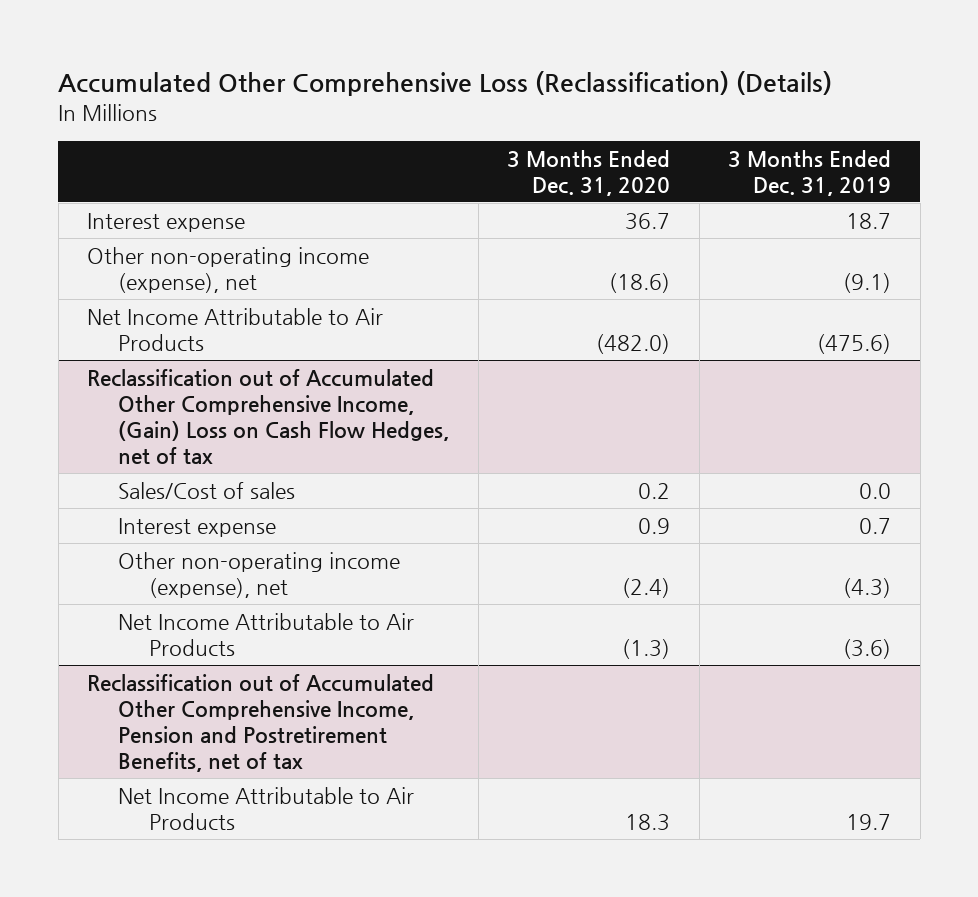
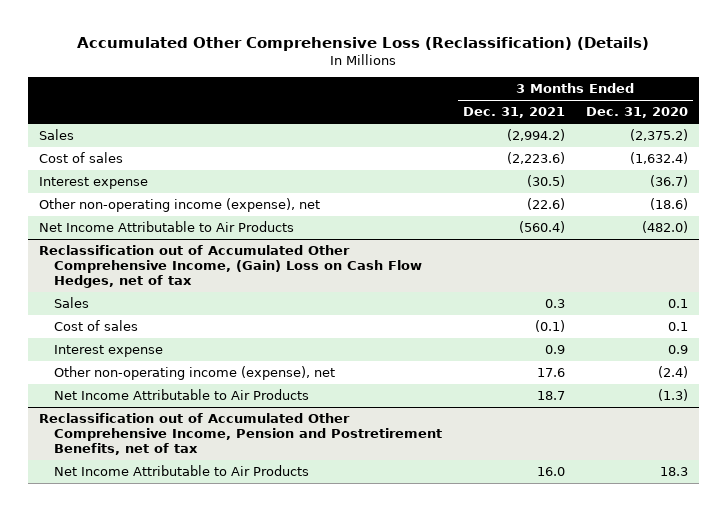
[728,149,892,196] 3 Months Ended Dec. 31, 2019 -> none
none -> [462,107,565,119] Dec. 31, 2021
none -> [38,129,74,141] Sales
none -> [38,152,123,164] Cost of sales
[625,212,671,230] 36.7 -> [650,175,689,188] (36.7)
none -> [53,297,89,309] Sales
[117,481,295,499] Sales/Cost of sales -> [53,320,138,332] Cost of sales
[638,482,671,499] 0.2 -> [668,322,689,332] 0.1

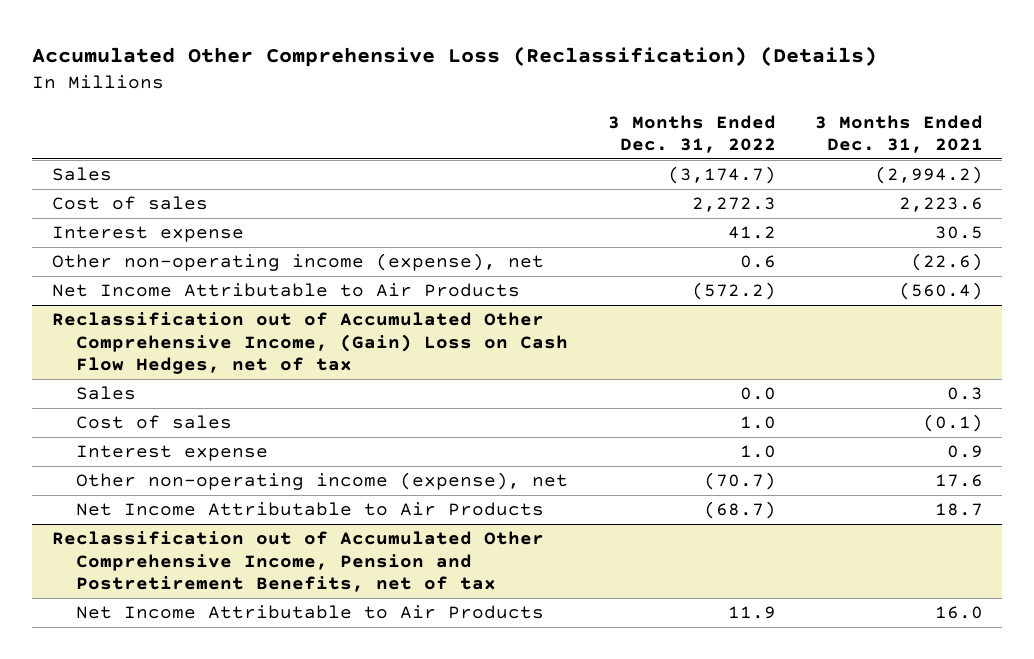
[586,107,689,119] Dec. 31, 2020 -> none
none -> [607,114,776,154] 3 Months Ended Dec. 31, 2022
[506,152,565,165] (2,223.6) -> [898,196,983,212] 2,223.6
[526,175,565,188] (30.5) -> [934,225,983,239] 30.5

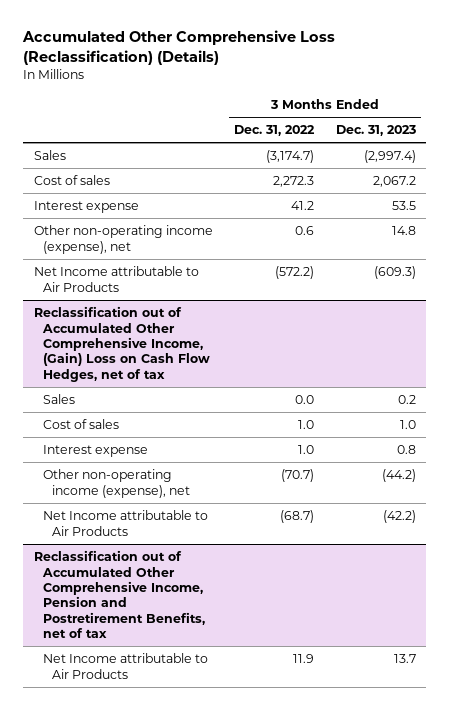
[814,114,983,154] 3 Months Ended Dec. 31, 2021 -> none
none -> [335,125,416,137] Dec. 31, 2023
[51,282,520,297] Net Income Attributable to Air Products -> [33,266,199,292] Net Income attributable to Air Products
[76,501,545,516] Net Income Attributable to Air Products -> [42,510,208,536] Net Income attributable to Air Products
[76,604,545,619] Net Income Attributable to Air Products -> [42,653,208,679] Net Income attributable to Air Products

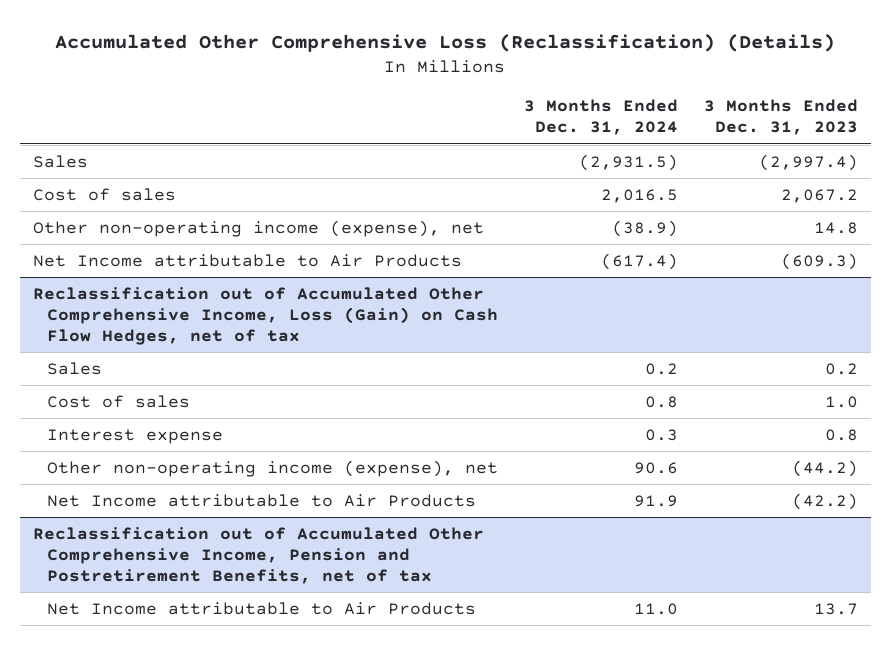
[234,125,316,137] Dec. 31, 2022 -> none
none -> [523,99,678,136] 3 Months Ended Dec. 31, 2024
[33,201,139,214] Interest expense -> none
[33,306,210,382] Reclassification out of Accumulated Other Comprehensive Income, (Gain) Loss on Cash Flow Hedges, net of tax -> [33,286,498,345] Reclassification out of Accumulated Other Comprehensive Income, Loss (Gain) on Cash Flow Hedges, net of tax

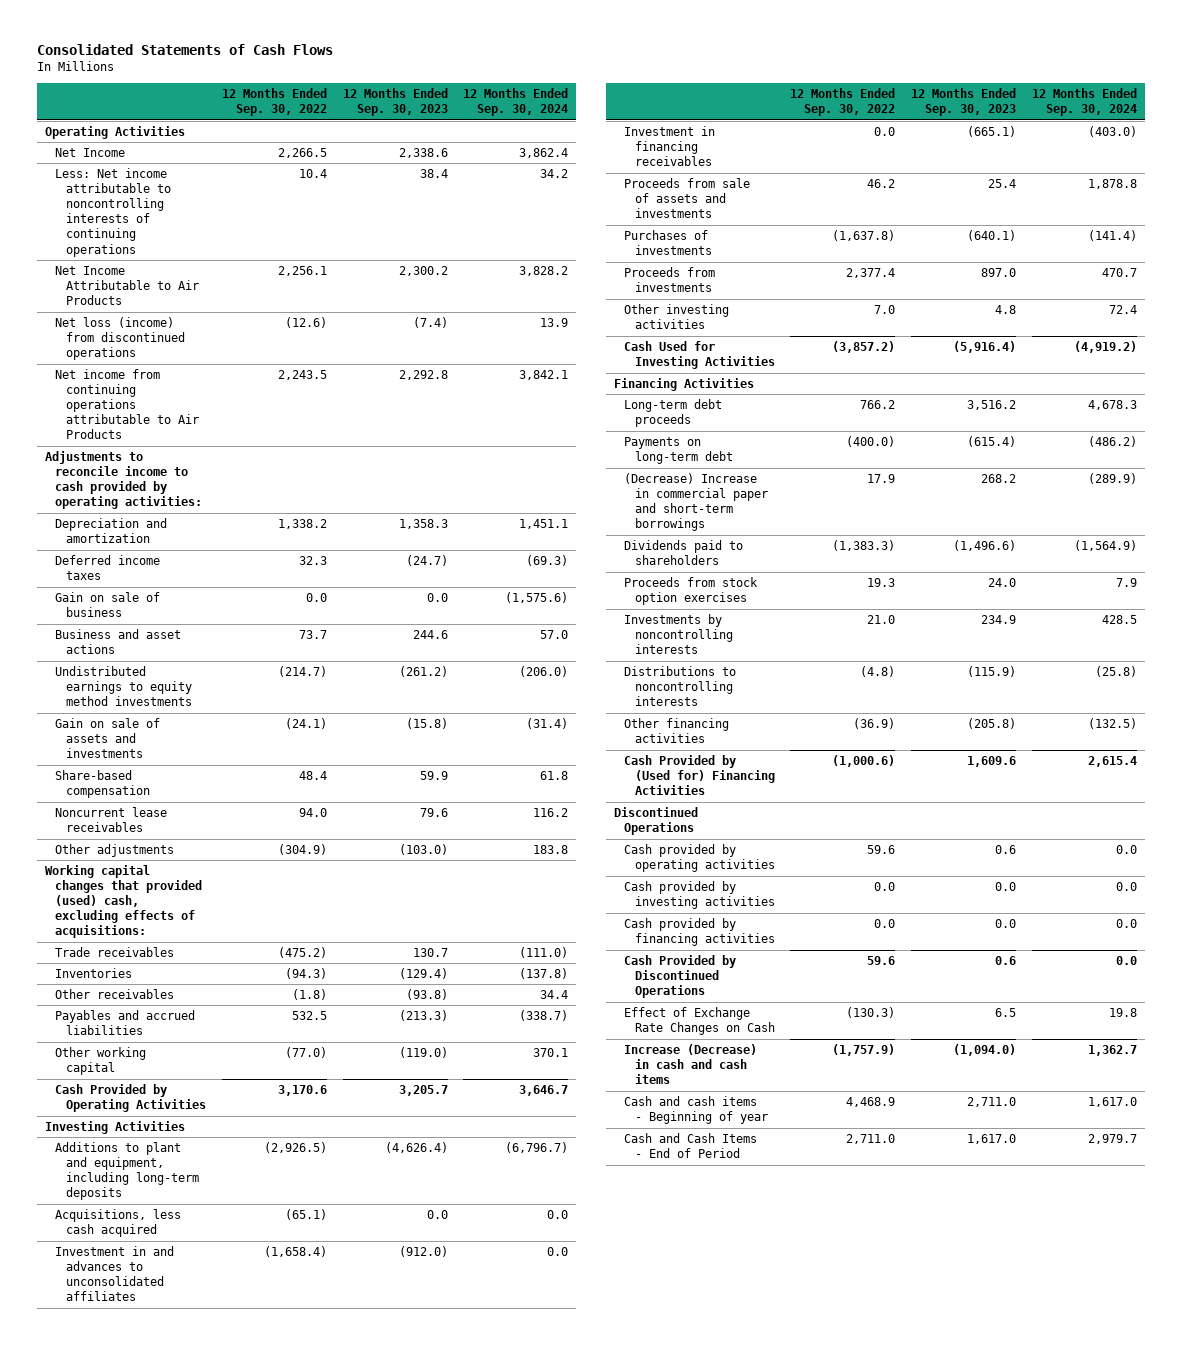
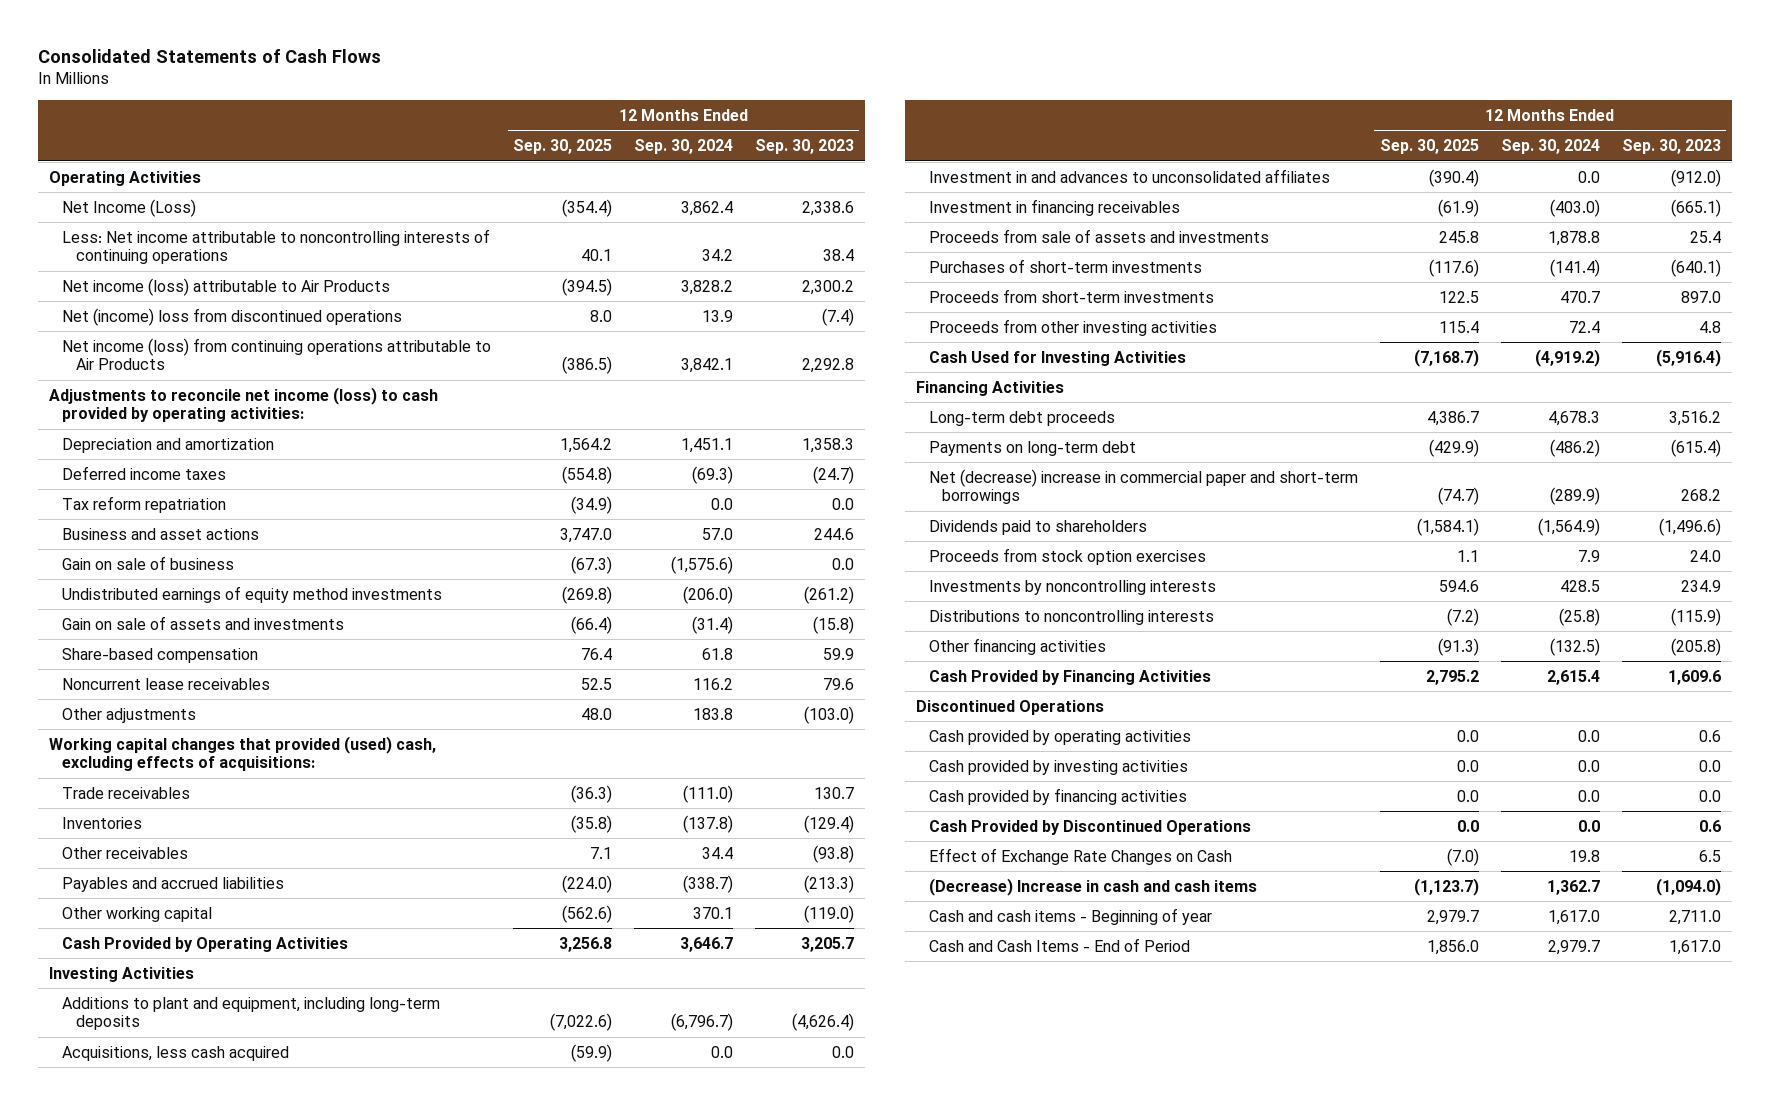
[221,88,327,117] 12 Months Ended Sep. 30, 2022 -> none
none -> [513,139,613,155] Sep. 30, 2025
[55,148,126,158] Net Income -> [62,198,197,217] Net Income (Loss)
[55,266,199,306] Net Income Attributable to Air Products -> [62,277,391,296] Net income (loss) attributable to Air Products
[55,317,185,361] Net loss (income) from discontinued operations -> [62,307,403,326] Net (income) loss from discontinued operations
[55,369,199,440] Net income from continuing operations attributable to Air Products -> [62,337,492,371] Net income (loss) from continuing operations attributable to Air Products
[44,451,203,510] Adjustments to reconcile income to cash provided by operating activities: -> [48,386,438,423] Adjustments to reconcile net income (loss) to cash provided by operating activities:
none -> [62,495,227,513] Tax reform repatriation
[55,592,161,618] Gain on sale of business -> [62,555,235,570] Gain on sale of business
[55,666,192,707] Undistributed earnings to equity method investments -> [62,585,443,603] Undistributed earnings of equity method investments
[624,230,712,256] Purchases of investments -> [928,258,1202,273] Purchases of short-term investments
[624,267,716,293] Proceeds from investments -> [928,288,1214,303] Proceeds from short-term investments
[624,304,730,330] Other investing activities -> [928,318,1217,336] Proceeds from other investing activities
[624,473,768,532] (Decrease) Increase in commercial paper and short-term borrowings -> [928,468,1358,505] Net (decrease) increase in commercial paper and short-term borrowings
[624,755,775,796] Cash Provided by (Used for) Financing Activities -> [928,669,1211,685] Cash Provided by Financing Activities
[624,1044,758,1085] Increase (Decrease) in cash and cash items -> [928,877,1257,896] (Decrease) Increase in cash and cash items

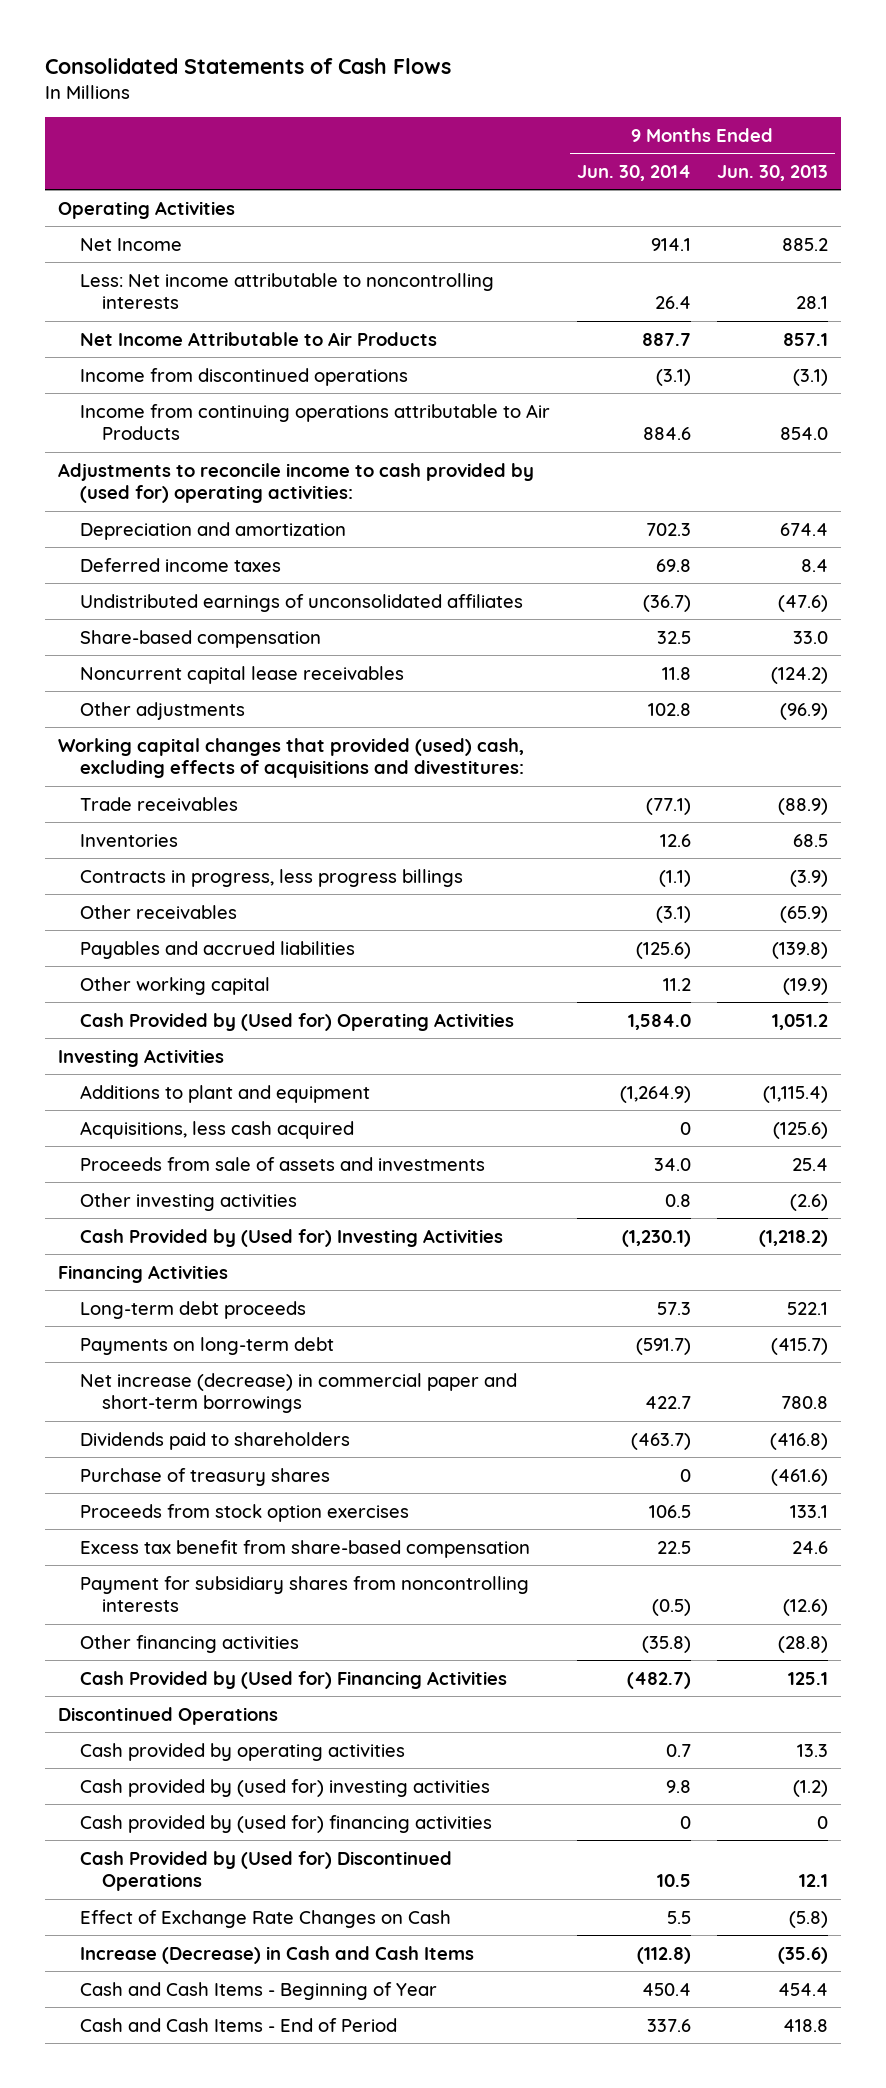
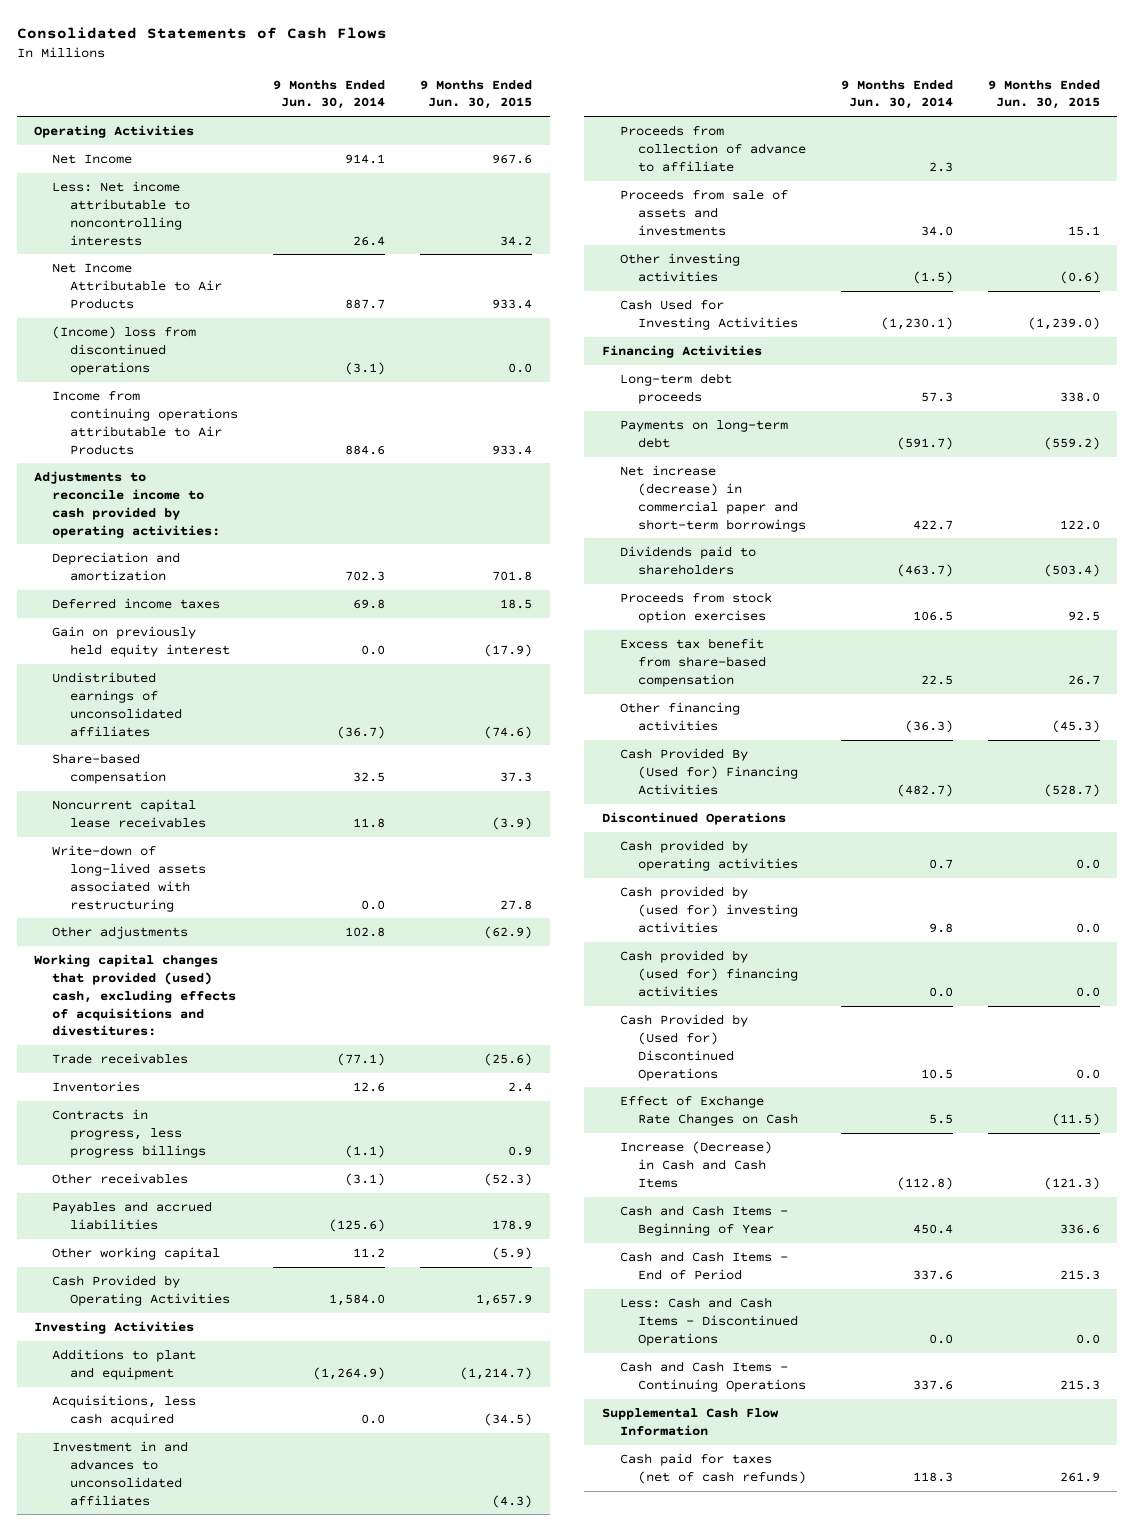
[717,164,829,181] Jun. 30, 2013 -> none
none -> [420,79,533,110] 9 Months Ended Jun. 30, 2015
[80,367,409,386] Income from discontinued operations -> [52,326,197,375] (Income) loss from discontinued operations
[58,462,535,504] Adjustments to reconcile income to cash provided by (used for) operating activities: -> [33,471,221,538] Adjustments to reconcile income to cash provided by operating activities:
none -> [52,626,231,657] Gain on previously held equity interest
none -> [52,845,207,912] Write-down of long-lived assets associated with restructuring
[80,1012,515,1031] Cash Provided by (Used for) Operating Activities -> [52,1275,231,1306] Cash Provided by Operating Activities
[679,1121,691,1135] 0 -> [361,1413,386,1424] 0.0
none -> [52,1441,189,1506] Investment in and advances to unconsolidated affiliates
none -> [619,125,807,172] Proceeds from collection of advance to affiliate
[664,1193,691,1207] 0.8 -> [912,270,953,284] (1.5)
[80,1228,504,1247] Cash Provided by (Used for) Investing Activities -> [619,299,799,330] Cash Used for Investing Activities
[80,1467,331,1486] Purchase of treasury shares -> none
[80,1575,530,1613] Payment for subsidiary shares from noncontrolling interests -> none
[641,1635,691,1653] (35.8) -> [904,719,953,733] (36.3)
[80,1670,508,1689] Cash Provided by (Used for) Financing Activities -> [619,748,799,795] Cash Provided By (Used for) Financing Activities
[679,1815,691,1829] 0 -> [928,986,953,997] 0.0
none -> [619,1297,799,1346] Less: Cash and Cash Items - Discontinued Operations
none -> [619,1361,807,1392] Cash and Cash Items - Continuing Operations
none -> [601,1408,779,1436] Supplemental Cash Flow Information
none -> [619,1453,807,1484] Cash paid for taxes (net of cash refunds)

